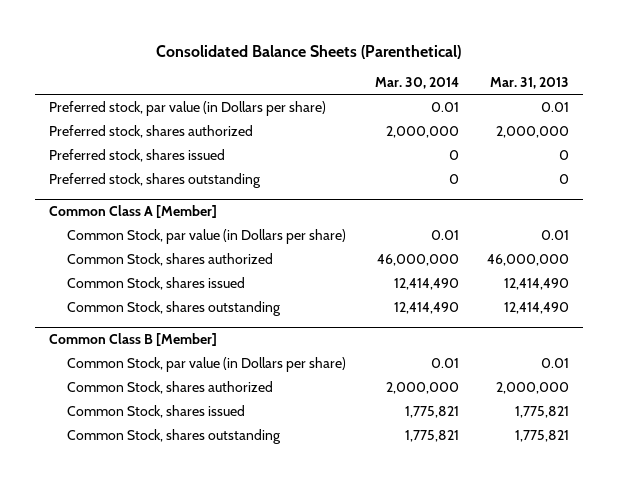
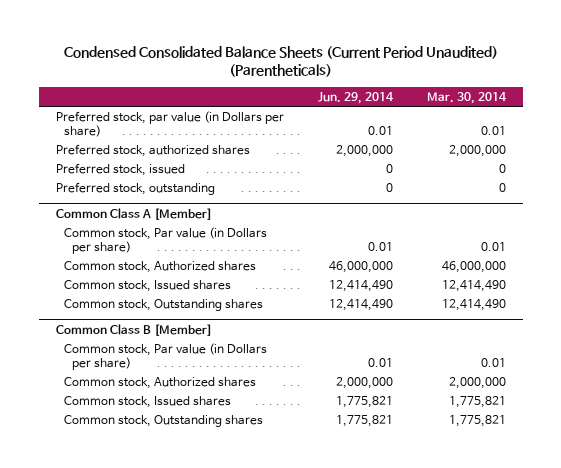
[156,44,462,59] Consolidated Balance Sheets (Parenthetical) -> [63,45,498,78] Condensed Consolidated Balance Sheets (Current Period Unaudited) (Parentheticals)
[490,77,570,90] Mar. 31, 2013 -> none
none -> [317,91,394,104] Jun. 29, 2014
[49,124,254,138] Preferred stock, shares authorized -> [55,143,250,157] Preferred stock, authorized shares
[49,148,226,162] Preferred stock, shares issued -> [55,162,185,176] Preferred stock, issued
[49,172,262,188] Preferred stock, shares outstanding -> [55,181,215,195] Preferred stock, outstanding
[67,228,347,244] Common Stock, par value (in Dollars per share) -> [63,226,267,254] Common stock, Par value (in Dollars per share)
[67,252,274,266] Common Stock, shares authorized -> [63,260,256,273] Common stock, Authorized shares
[67,276,246,290] Common Stock, shares issued -> [63,279,231,292] Common stock, Issued shares
[67,300,282,316] Common Stock, shares outstanding -> [63,298,263,311] Common stock, Outstanding shares
[67,356,347,372] Common Stock, par value (in Dollars per share) -> [63,342,267,370] Common stock, Par value (in Dollars per share)
[67,380,274,394] Common Stock, shares authorized -> [63,376,256,389] Common stock, Authorized shares
[67,404,246,418] Common Stock, shares issued -> [63,395,231,408] Common stock, Issued shares
[67,428,282,444] Common Stock, shares outstanding -> [63,414,263,427] Common stock, Outstanding shares

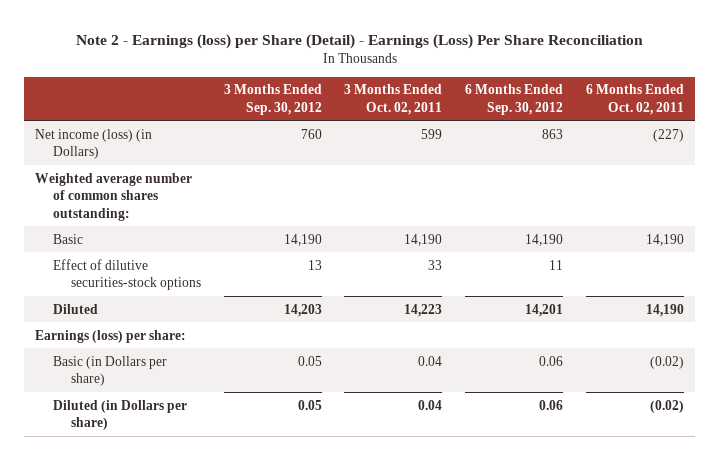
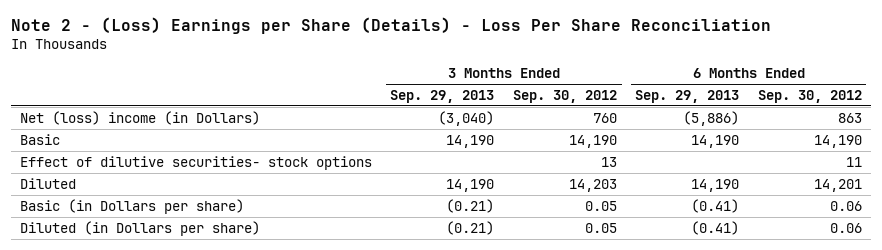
[75,33,643,49] Note 2 - Earnings (loss) per Share (Detail) - Earnings (Loss) Per Share Reconciliation -> [10,17,771,35] Note 2 - (Loss) Earnings per Share (Details) - Loss Per Share Reconciliation
[344,84,443,115] 3 Months Ended Oct. 02, 2011 -> none
[585,84,684,115] 6 Months Ended Oct. 02, 2011 -> none
none -> [390,89,495,103] Sep. 29, 2013
none -> [635,89,740,103] Sep. 29, 2013
[35,172,193,221] Weighted average number of common shares outstanding: -> none
[35,128,153,160] Net income (loss) (in Dollars) -> [20,110,261,125] Net (loss) income (in Dollars)
[53,258,201,291] Effect of dilutive securities-stock options -> [20,155,373,170] Effect of dilutive securities- stock options
[35,329,187,343] Earnings (loss) per share: -> none

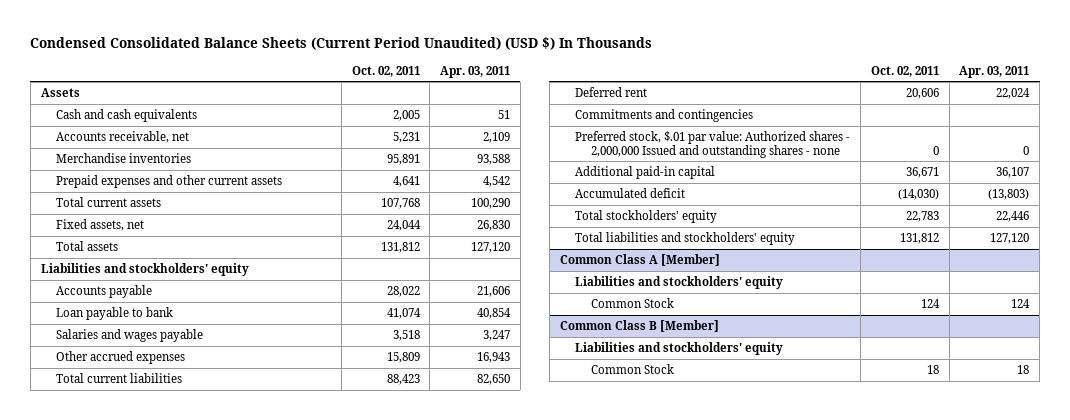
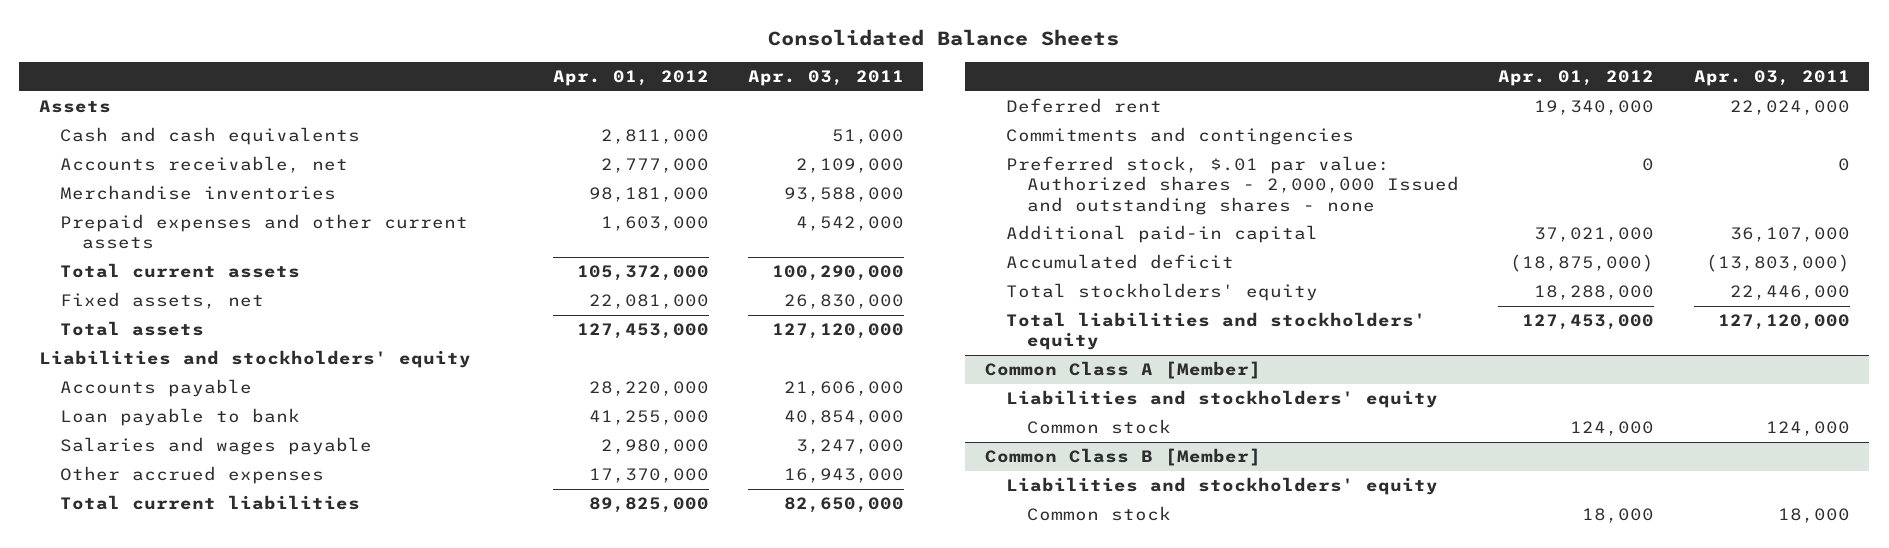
[30,37,653,51] Condensed Consolidated Balance Sheets (Current Period Unaudited) (USD $) In Thousands -> [768,29,1120,47] Consolidated Balance Sheets
[351,65,420,77] Oct. 02, 2011 -> none
none -> [552,70,709,87] Apr. 01, 2012
[498,109,511,119] 51 -> [831,129,904,145] 51,000
[483,131,511,143] 2,109 -> [795,158,904,174] 2,109,000
[477,153,511,165] 93,588 -> [783,187,904,203] 93,588,000
[483,175,511,187] 4,542 -> [795,216,904,232] 4,542,000
[471,197,511,209] 100,290 -> [771,265,904,282] 100,290,000
[477,219,511,231] 26,830 -> [783,294,904,310] 26,830,000
[471,241,511,253] 127,120 -> [771,323,904,340] 127,120,000
[477,285,511,297] 21,606 -> [783,381,904,397] 21,606,000
[477,307,512,319] 40,854 -> [783,410,904,426] 40,854,000
[483,329,511,341] 3,247 -> [795,439,904,455] 3,247,000
[477,351,511,363] 16,943 -> [783,468,904,484] 16,943,000
[477,373,511,385] 82,650 -> [783,497,904,514] 82,650,000
[996,87,1031,99] 22,024 -> [1729,100,1850,116] 22,024,000
[996,166,1030,178] 36,107 -> [1729,227,1850,243] 36,107,000
[988,188,1030,200] (13,803) -> [1705,254,1850,273] (13,803,000)
[996,210,1030,222] 22,446 -> [1729,285,1850,301] 22,446,000
[990,232,1030,244] 127,120 -> [1717,314,1850,331] 127,120,000
[590,297,674,308] Common Stock -> [1027,419,1172,435] Common stock
[1011,298,1031,308] 124 -> [1765,421,1850,437] 124,000
[590,363,674,374] Common Stock -> [1027,506,1172,522] Common stock
[1017,364,1030,374] 18 -> [1777,508,1850,524] 18,000

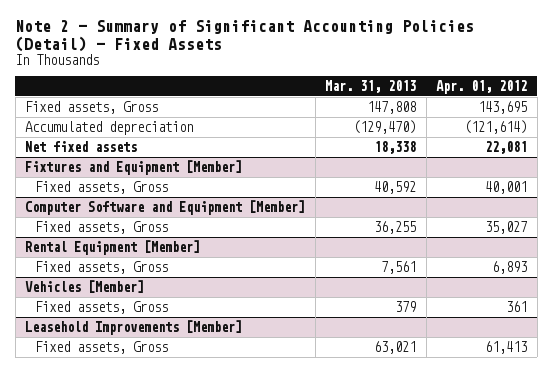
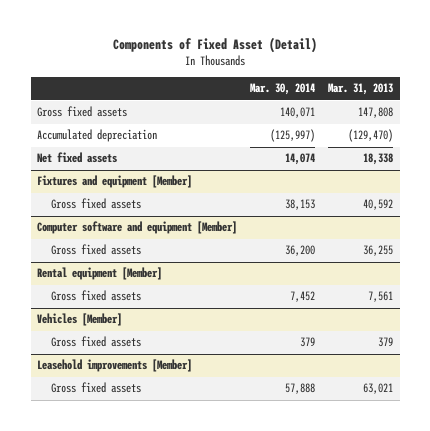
[15,20,475,52] Note 2 - Summary of Significant Accounting Policies (Detail) - Fixed Assets -> [113,37,318,54] Components of Fixed Asset (Detail)
[436,79,528,94] Apr. 01, 2012 -> none
none -> [250,83,316,96] Mar. 30, 2014
[25,101,159,115] Fixed assets, Gross -> [37,106,128,118] Gross fixed assets
[25,160,243,176] Fixtures and Equipment [Member] -> [37,175,193,189] Fixtures and equipment [Member]
[34,181,168,195] Fixed assets, Gross -> [51,198,142,210] Gross fixed assets
[25,200,306,216] Computer Software and Equipment [Member] -> [37,221,238,235] Computer software and equipment [Member]
[34,221,168,235] Fixed assets, Gross -> [51,244,142,256] Gross fixed assets
[25,240,201,256] Rental Equipment [Member] -> [37,267,163,281] Rental equipment [Member]
[34,261,168,275] Fixed assets, Gross -> [51,290,142,302] Gross fixed assets
[34,301,168,315] Fixed assets, Gross -> [51,336,142,348] Gross fixed assets
[25,320,243,336] Leasehold Improvements [Member] -> [37,359,193,373] Leasehold improvements [Member]
[34,341,168,355] Fixed assets, Gross -> [51,382,142,394] Gross fixed assets

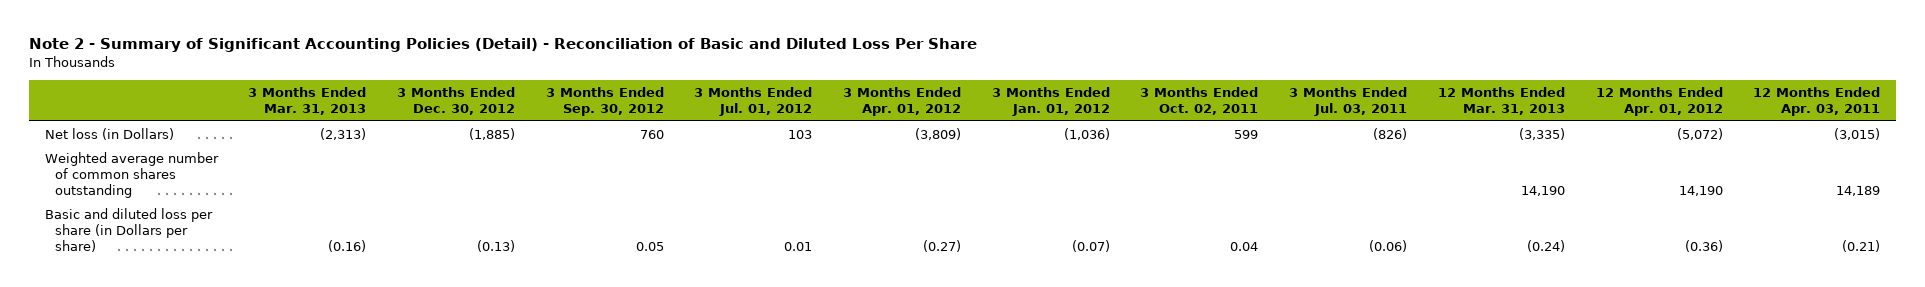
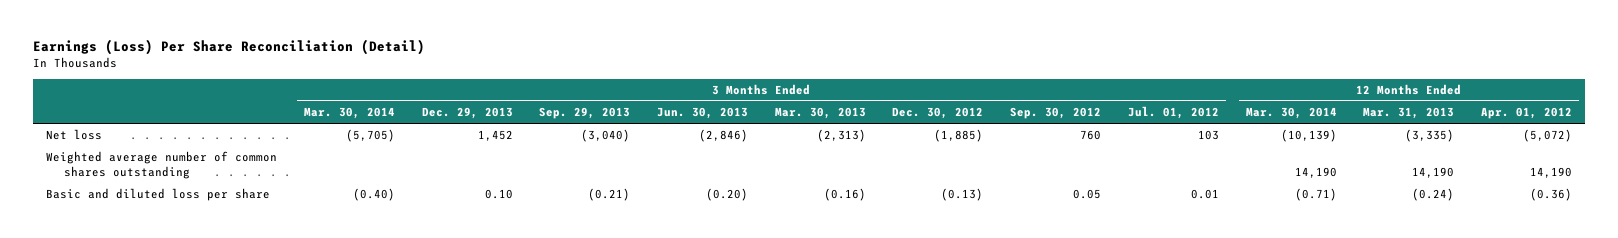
[29,38,978,53] Note 2 - Summary of Significant Accounting Policies (Detail) - Reconciliation of Basic and Diluted Loss Per Share -> [33,39,426,56] Earnings (Loss) Per Share Reconciliation (Detail)
[248,87,367,116] 3 Months Ended Mar. 31, 2013 -> none
[843,87,962,117] 3 Months Ended Apr. 01, 2012 -> none
[991,87,1110,117] 3 Months Ended Jan. 01, 2012 -> none
[1140,87,1259,116] 3 Months Ended Oct. 02, 2011 -> none
[1289,87,1408,117] 3 Months Ended Jul. 03, 2011 -> none
[1753,87,1881,117] 12 Months Ended Apr. 03, 2011 -> none
none -> [304,107,396,120] Mar. 30, 2014
none -> [421,107,513,120] Dec. 29, 2013
none -> [539,107,631,120] Sep. 29, 2013
none -> [657,107,749,120] Jun. 30, 2013
none -> [774,107,866,120] Mar. 30, 2013
none -> [1245,107,1337,120] Mar. 30, 2014
[44,127,174,140] Net loss (in Dollars) -> [46,129,103,141] Net loss
[44,207,213,253] Basic and diluted loss per share (in Dollars per share) -> [46,188,271,202] Basic and diluted loss per share

